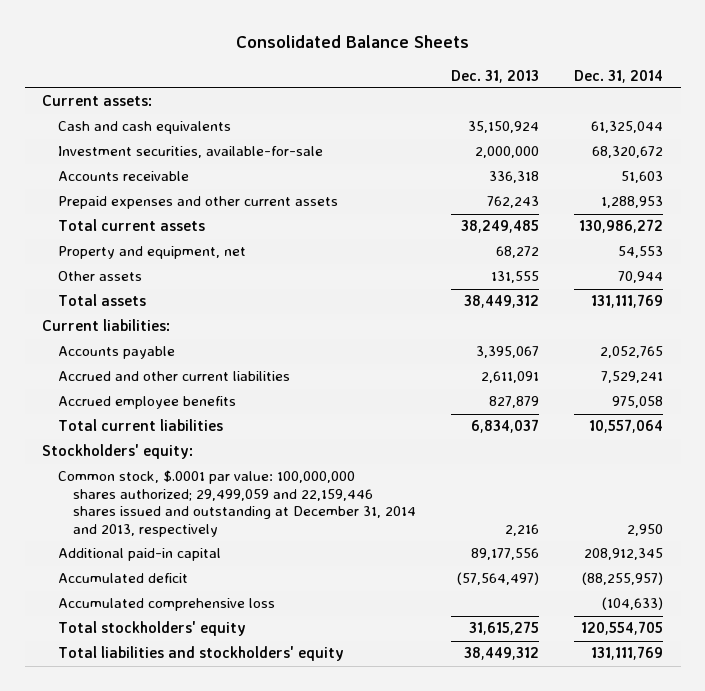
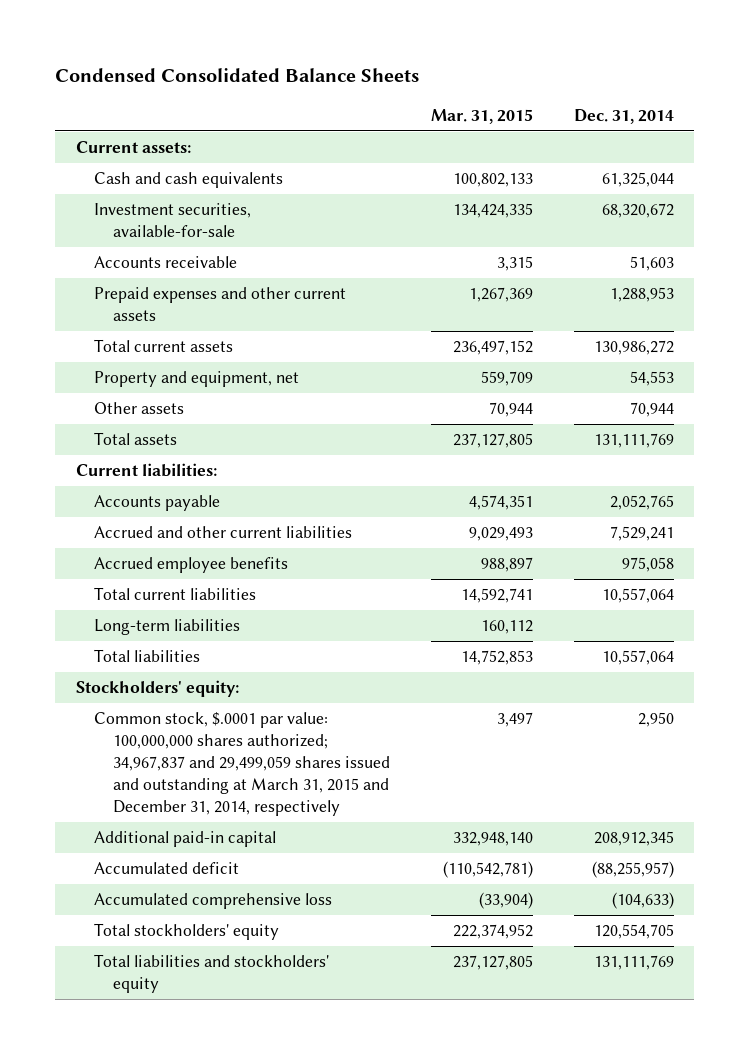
[235,35,469,49] Consolidated Balance Sheets -> [55,68,420,83] Condensed Consolidated Balance Sheets
[450,69,539,83] Dec. 31, 2013 -> none
none -> [430,108,533,124] Mar. 31, 2015
none -> [94,619,241,636] Long-term liabilities
none -> [94,649,201,663] Total liabilities
[57,470,416,537] Common stock, $.0001 par value: 100,000,000 shares authorized; 29,499,059 and 22,159,446 shares issued and outstanding at December 31, 2014 and 2013, respectively -> [94,712,390,816] Common stock, $.0001 par value: 100,000,000 shares authorized; 34,967,837 and 29,499,059 shares issued and outstanding at March 31, 2015 and December 31, 2014, respectively

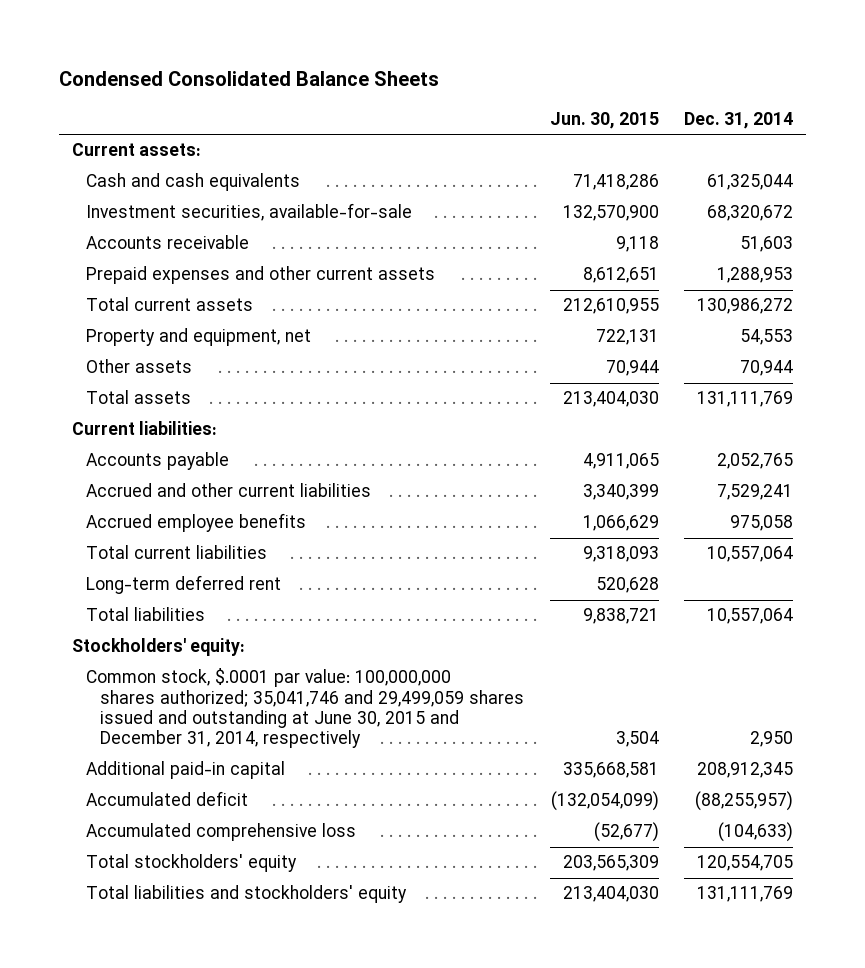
[430,108,533,124] Mar. 31, 2015 -> none
none -> [549,111,659,129] Jun. 30, 2015
[94,619,241,636] Long-term liabilities -> none
none -> [86,575,282,595] Long-term deferred rent
[94,712,390,816] Common stock, $.0001 par value: 100,000,000 shares authorized; 34,967,837 and 29,499,059 shares issued and outstanding at March 31, 2015 and December 31, 2014, respectively -> [86,668,525,749] Common stock, $.0001 par value: 100,000,000 shares authorized; 35,041,746 and 29,499,059 shares issued and outstanding at June 30, 2015 and December 31, 2014, respectively

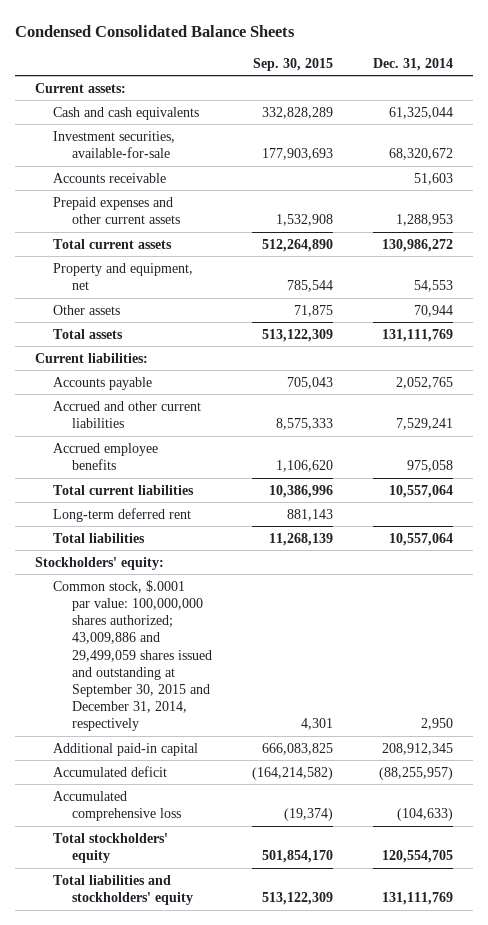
[549,111,659,129] Jun. 30, 2015 -> none
none -> [252,57,333,71] Sep. 30, 2015
[86,668,525,749] Common stock, $.0001 par value: 100,000,000 shares authorized; 35,041,746 and 29,499,059 shares issued and outstanding at June 30, 2015 and December 31, 2014, respectively -> [53,579,212,732] Common stock, $.0001 par value: 100,000,000 shares authorized; 43,009,886 and 29,499,059 shares issued and outstanding at September 30, 2015 and December 31, 2014, respectively

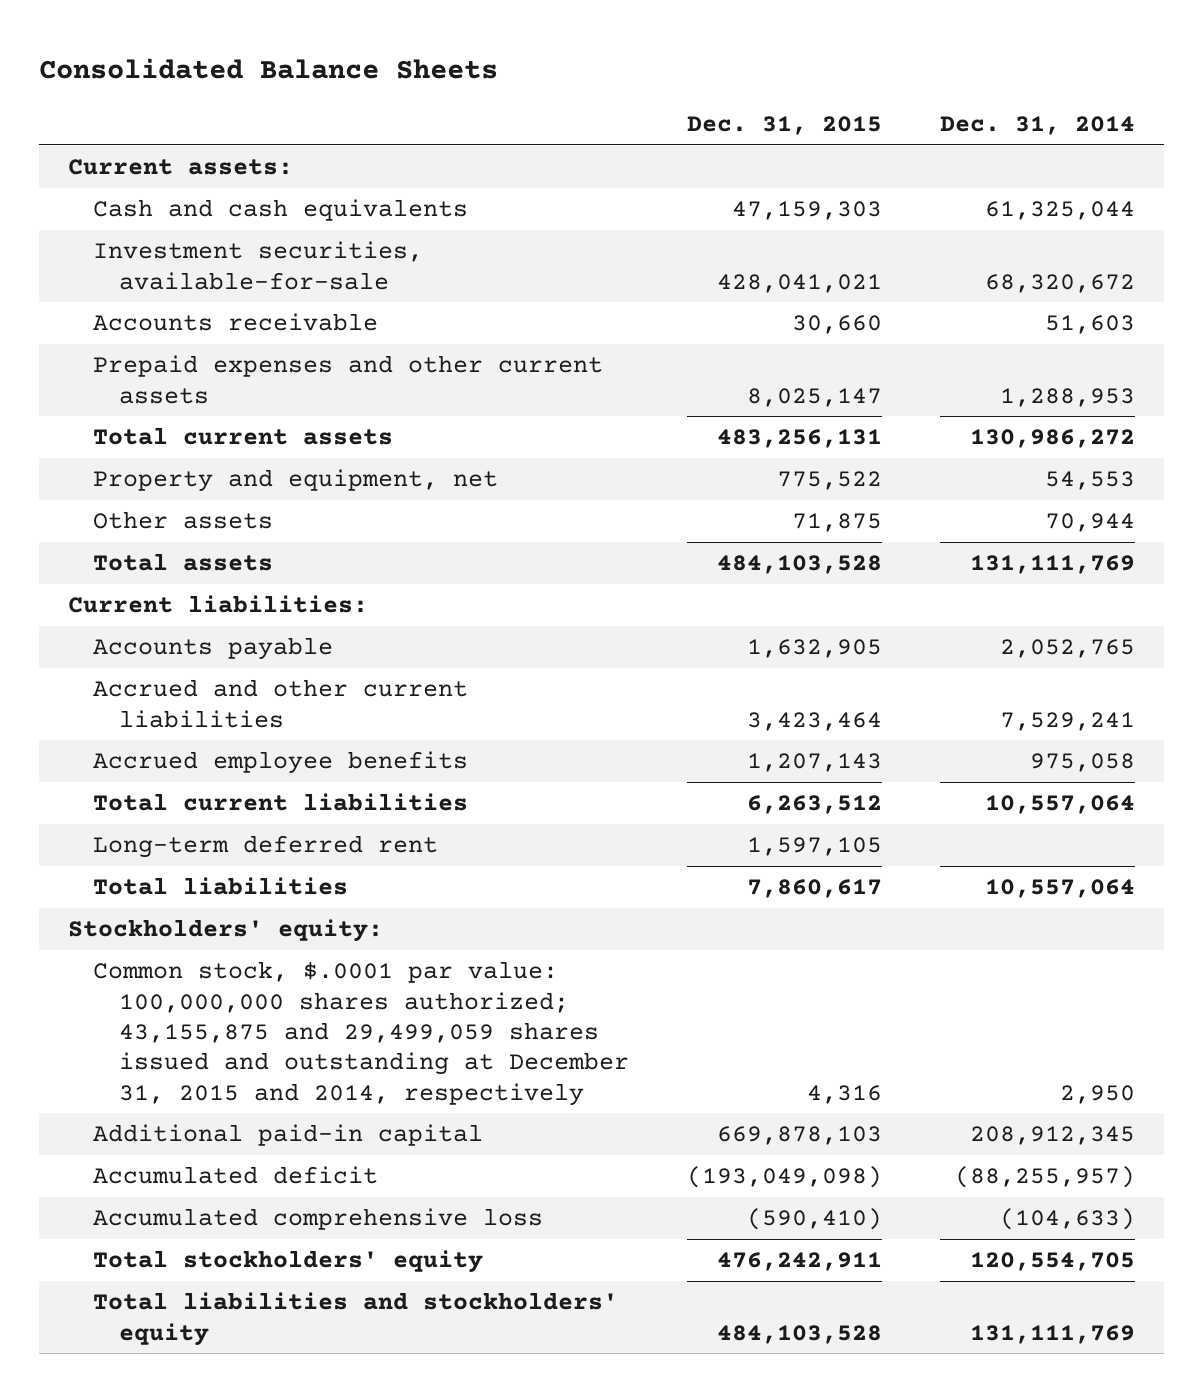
[14,24,295,37] Condensed Consolidated Balance Sheets -> [38,57,498,79] Consolidated Balance Sheets
[252,57,333,71] Sep. 30, 2015 -> none
none -> [686,116,882,136] Dec. 31, 2015
[53,579,212,732] Common stock, $.0001 par value: 100,000,000 shares authorized; 43,009,886 and 29,499,059 shares issued and outstanding at September 30, 2015 and December 31, 2014, respectively -> [93,961,629,1106] Common stock, $.0001 par value: 100,000,000 shares authorized; 43,155,875 and 29,499,059 shares issued and outstanding at December 31, 2015 and 2014, respectively

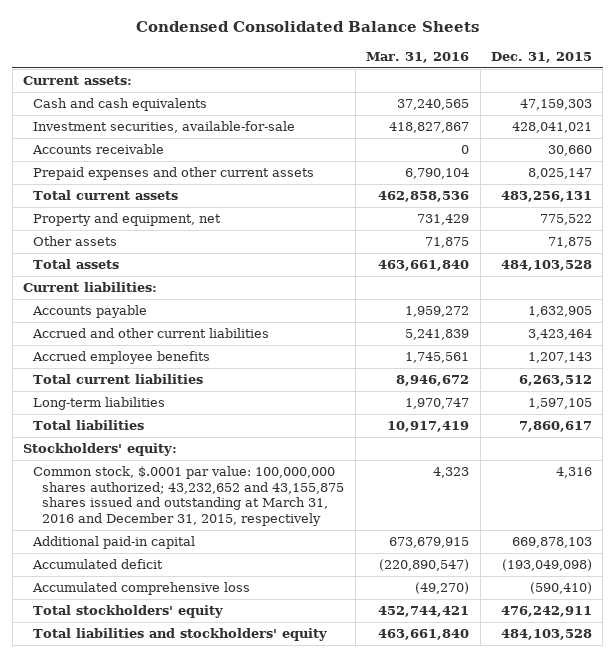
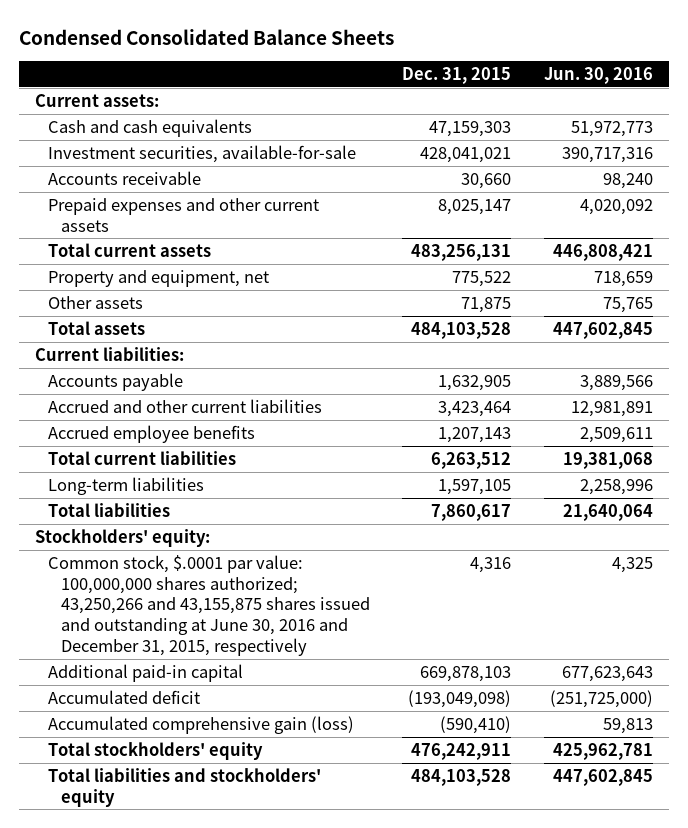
[366,51,470,63] Mar. 31, 2016 -> none
none -> [543,66,653,84] Jun. 30, 2016
[32,466,345,526] Common stock, $.0001 par value: 100,000,000 shares authorized; 43,232,652 and 43,155,875 shares issued and outstanding at March 31, 2016 and December 31, 2015, respectively -> [47,554,370,656] Common stock, $.0001 par value: 100,000,000 shares authorized; 43,250,266 and 43,155,875 shares issued and outstanding at June 30, 2016 and December 31, 2015, respectively
[31,582,250,596] Accumulated comprehensive loss -> [47,715,354,734] Accumulated comprehensive gain (loss)

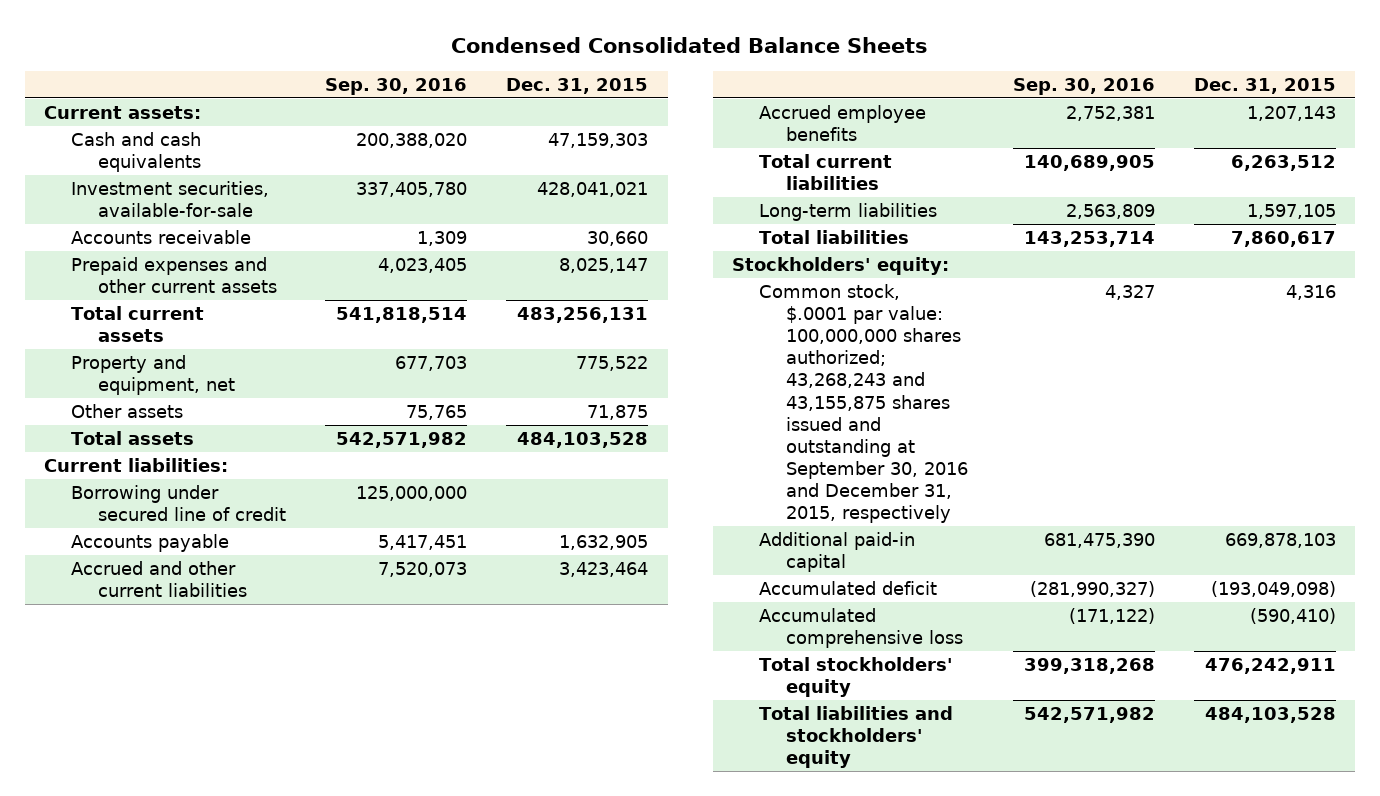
[543,66,653,84] Jun. 30, 2016 -> none
none -> [325,77,468,95] Sep. 30, 2016
none -> [71,485,287,522] Borrowing under secured line of credit
[47,554,370,656] Common stock, $.0001 par value: 100,000,000 shares authorized; 43,250,266 and 43,155,875 shares issued and outstanding at June 30, 2016 and December 31, 2015, respectively -> [758,284,968,524] Common stock, $.0001 par value: 100,000,000 shares authorized; 43,268,243 and 43,155,875 shares issued and outstanding at September 30, 2016 and December 31, 2015, respectively
[47,715,354,734] Accumulated comprehensive gain (loss) -> [758,608,963,649] Accumulated comprehensive loss

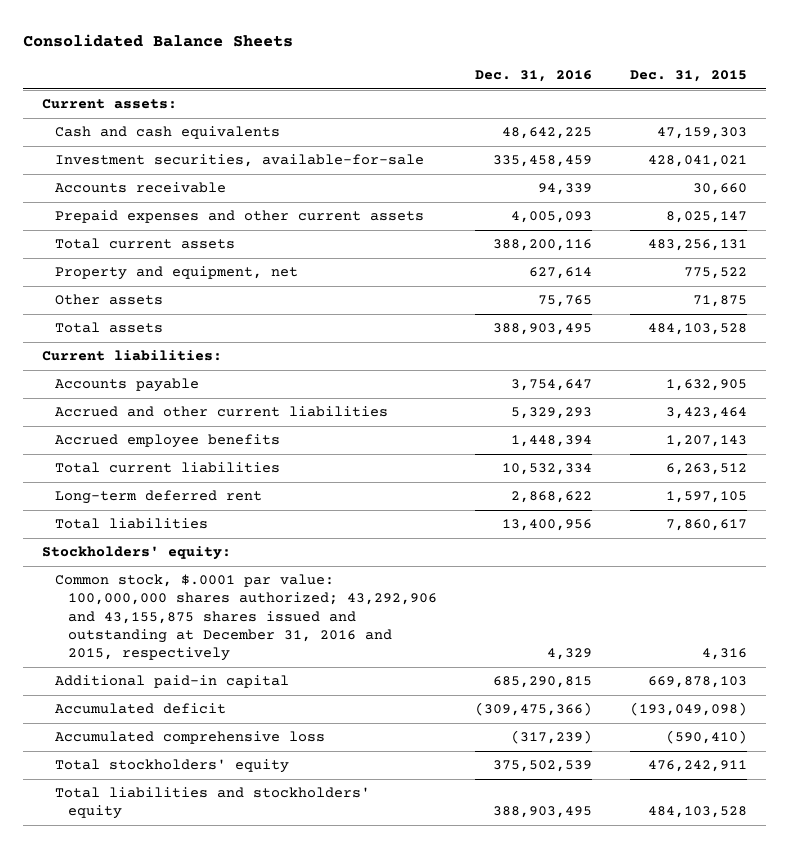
[451,36,929,53] Condensed Consolidated Balance Sheets -> [22,34,293,48] Consolidated Balance Sheets
[325,77,468,95] Sep. 30, 2016 -> none
none -> [474,70,592,83] Dec. 31, 2016
[71,485,287,522] Borrowing under secured line of credit -> none
[758,203,937,222] Long-term liabilities -> [54,490,262,505] Long-term deferred rent
[758,284,968,524] Common stock, $.0001 par value: 100,000,000 shares authorized; 43,268,243 and 43,155,875 shares issued and outstanding at September 30, 2016 and December 31, 2015, respectively -> [54,574,437,662] Common stock, $.0001 par value: 100,000,000 shares authorized; 43,292,906 and 43,155,875 shares issued and outstanding at December 31, 2016 and 2015, respectively

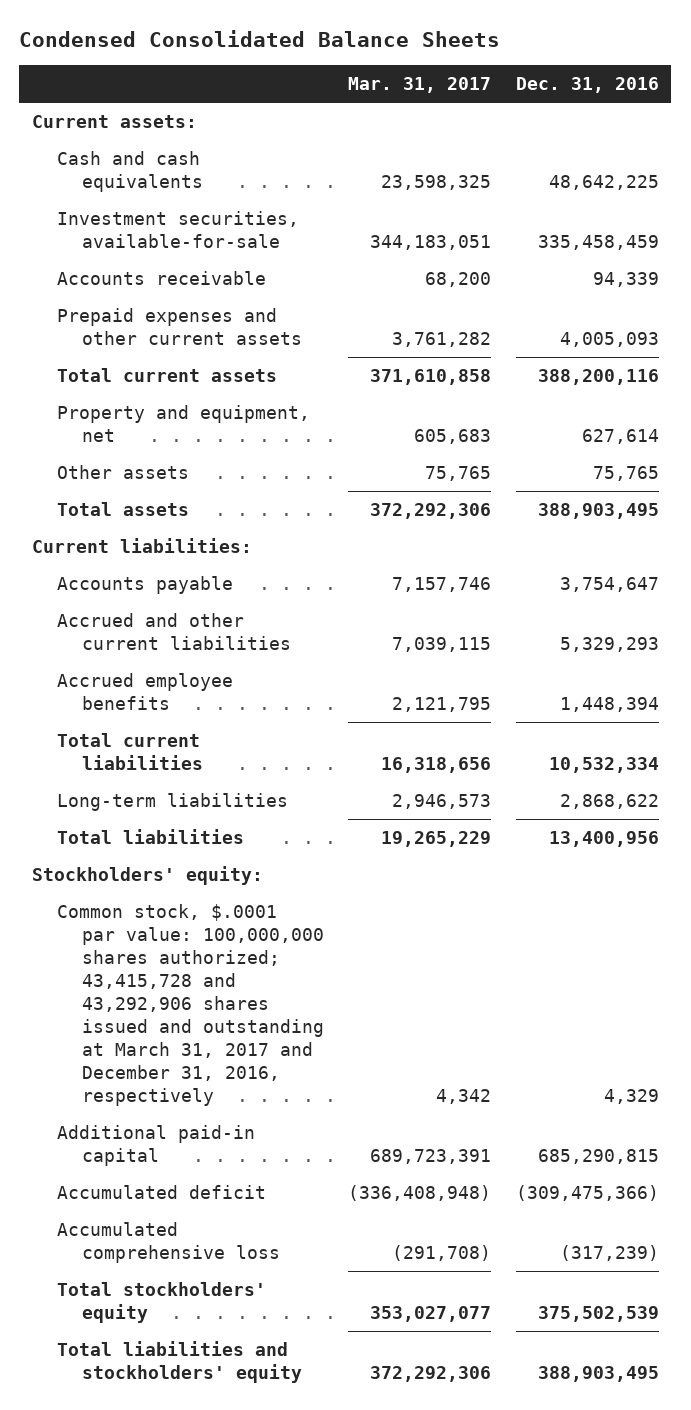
[22,34,293,48] Consolidated Balance Sheets -> [19,30,501,48] Condensed Consolidated Balance Sheets
[629,70,747,83] Dec. 31, 2015 -> none
none -> [348,77,492,94] Mar. 31, 2017
[54,490,262,505] Long-term deferred rent -> [56,793,288,812] Long-term liabilities
[54,574,437,662] Common stock, $.0001 par value: 100,000,000 shares authorized; 43,292,906 and 43,155,875 shares issued and outstanding at December 31, 2016 and 2015, respectively -> [56,904,324,1106] Common stock, $.0001 par value: 100,000,000 shares authorized; 43,415,728 and 43,292,906 shares issued and outstanding at March 31, 2017 and December 31, 2016, respectively

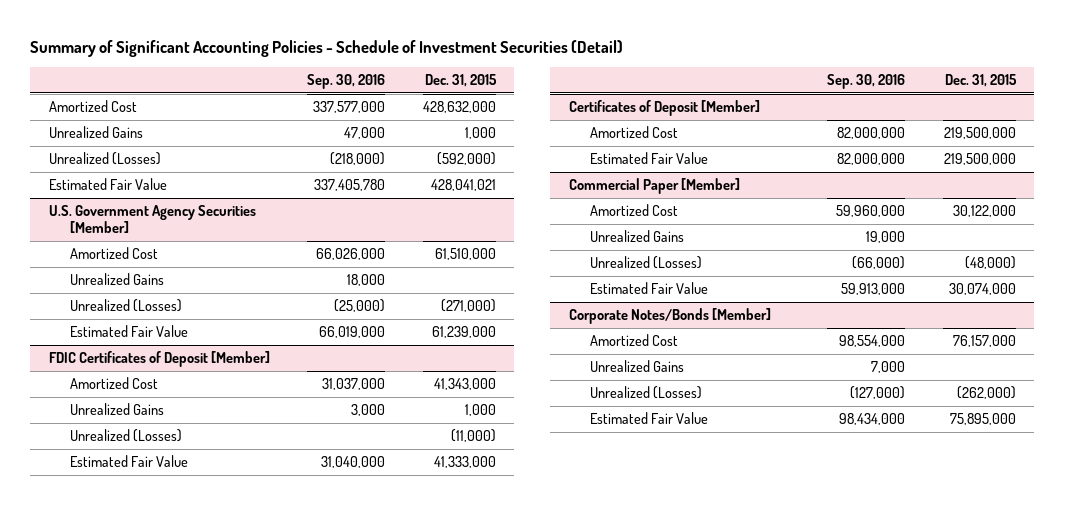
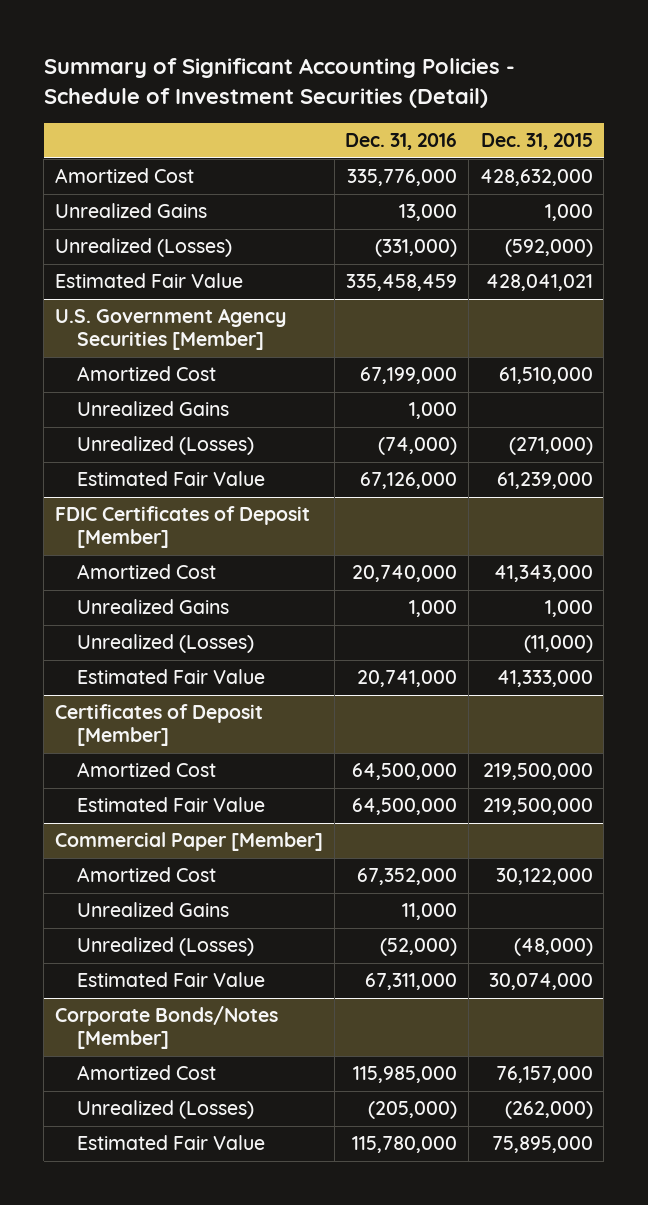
[307,74,386,90] Sep. 30, 2016 -> none
none -> [345,133,458,151] Dec. 31, 2016
[569,308,772,325] Corporate Notes/Bonds [Member] -> [54,1006,278,1050] Corporate Bonds/Notes [Member]
[590,360,685,373] Unrealized Gains -> none

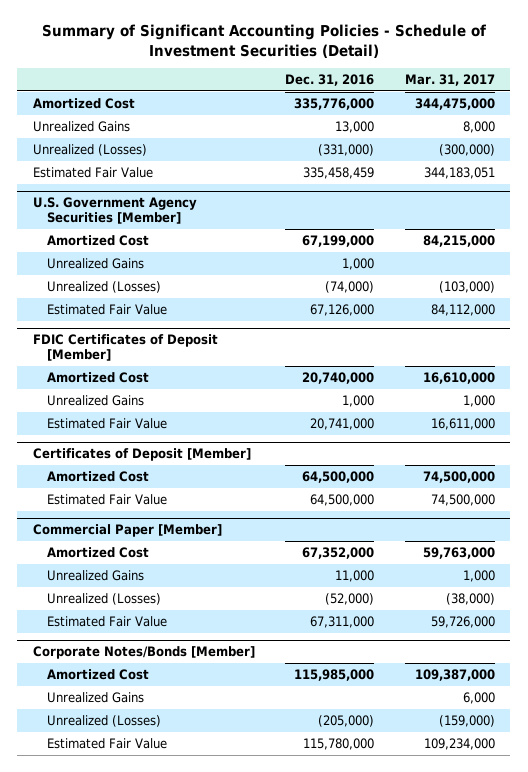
[480,133,593,151] Dec. 31, 2015 -> none
none -> [405,74,496,87] Mar. 31, 2017
[77,634,255,654] Unrealized (Losses) -> none
[54,1006,278,1050] Corporate Bonds/Notes [Member] -> [32,646,255,660] Corporate Notes/Bonds [Member]
none -> [47,691,145,703] Unrealized Gains

